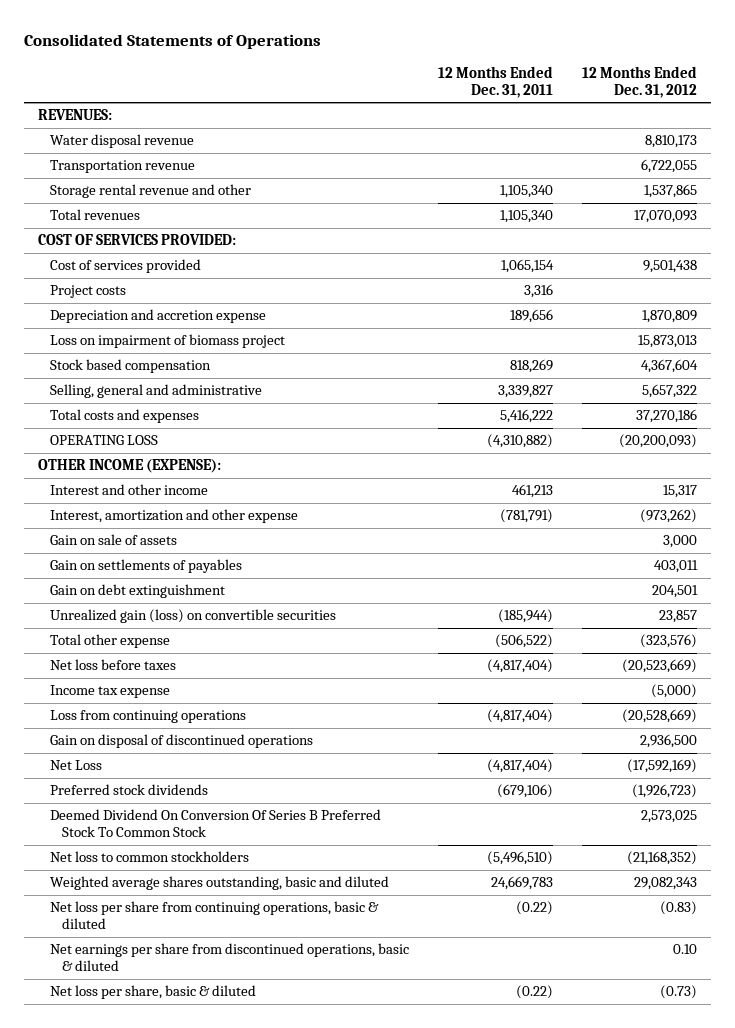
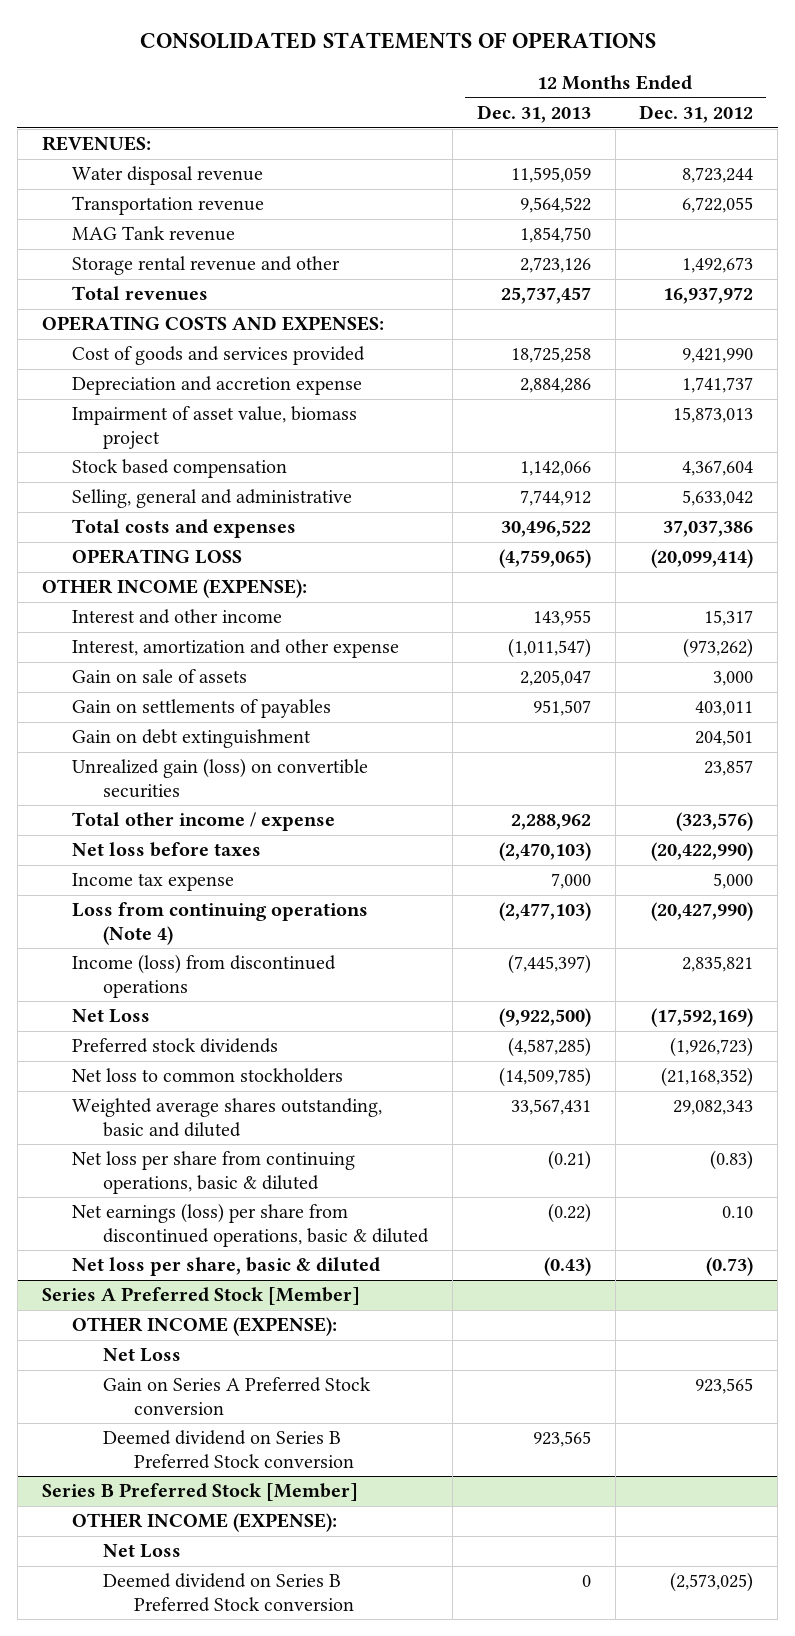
[23,34,321,50] Consolidated Statements of Operations -> [139,32,656,50] CONSOLIDATED STATEMENTS OF OPERATIONS
[438,66,554,98] 12 Months Ended Dec. 31, 2011 -> none
none -> [476,105,591,124] Dec. 31, 2013
[644,135,697,149] 8,810,173 -> [682,167,754,184] 8,723,244
[50,285,127,299] Project costs -> none
none -> [72,226,236,242] MAG Tank revenue
[643,184,697,199] 1,537,865 -> [682,257,754,274] 1,492,673
[633,210,697,224] 17,070,093 -> [663,287,754,305] 16,937,972
[38,234,237,246] COST OF SERVICES PROVIDED: -> [41,316,384,332] OPERATING COSTS AND EXPENSES:
[50,259,202,274] Cost of services provided -> [72,346,366,366] Cost of goods and services provided
[642,260,697,274] 9,501,438 -> [682,348,754,364] 9,421,990
[641,310,697,324] 1,870,809 -> [682,377,754,394] 1,741,737
[50,334,286,349] Loss on impairment of biomass project -> [72,406,358,449] Impairment of asset value, biomass project
[641,384,697,399] 5,657,322 -> [682,490,754,507] 5,633,042
[635,409,697,424] 37,270,186 -> [663,520,754,538] 37,037,386
[618,434,697,449] (20,200,093) -> [651,549,754,569] (20,099,414)
[50,634,171,649] Total other expense -> [72,812,336,832] Total other income / expense
[621,659,697,674] (20,523,669) -> [651,842,754,862] (20,422,990)
[650,684,697,699] (5,000) -> [713,873,754,890] 5,000
[50,710,247,724] Loss from continuing operations -> [72,902,369,945] Loss from continuing operations (Note 4)
[621,709,697,724] (20,528,669) -> [651,902,754,922] (20,427,990)
[50,734,314,749] Gain on disposal of discontinued operations -> [72,954,337,998] Income (loss) from discontinued operations
[639,734,697,749] 2,936,500 -> [682,956,754,973] 2,835,821
[50,809,382,838] Deemed Dividend On Conversion Of Series B Preferred Stock To Common Stock -> none
[50,943,410,972] Net earnings per share from discontinued operations, basic & diluted -> [72,1203,430,1247] Net earnings (loss) per share from discontinued operations, basic & diluted
none -> [41,1287,360,1306] Series A Preferred Stock [Member]
none -> [72,1317,338,1337] OTHER INCOME (EXPENSE):
none -> [103,1348,182,1363] Net Loss
none -> [103,1377,372,1415] Gain on Series A Preferred Stock conversion
none -> [103,1430,354,1469] Deemed dividend on Series B Preferred Stock conversion
none -> [41,1483,358,1502] Series B Preferred Stock [Member]
none -> [72,1513,338,1533] OTHER INCOME (EXPENSE):
none -> [103,1544,182,1559] Net Loss
none -> [103,1573,354,1612] Deemed dividend on Series B Preferred Stock conversion

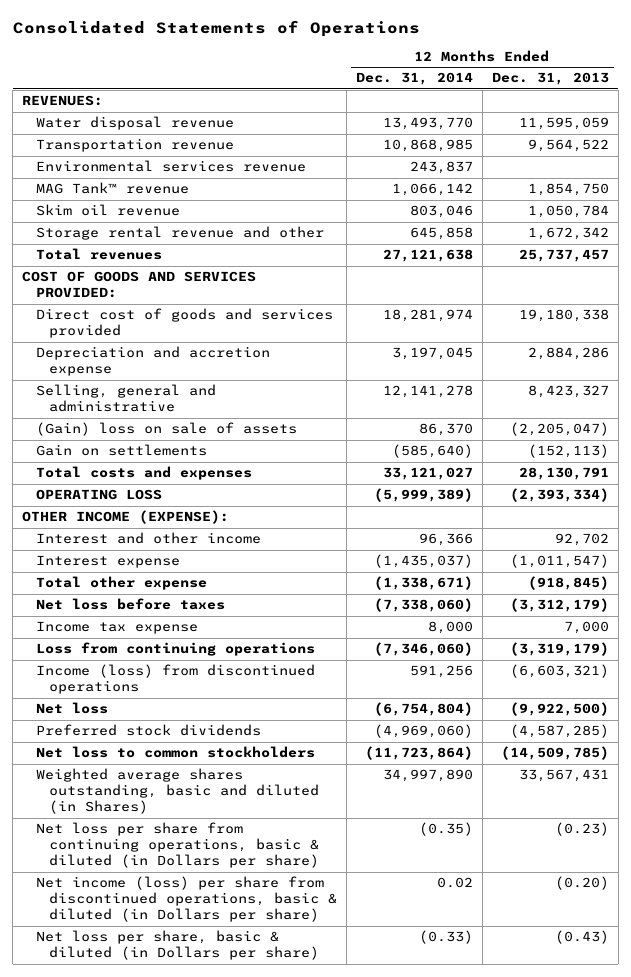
[139,32,656,50] CONSOLIDATED STATEMENTS OF OPERATIONS -> [12,19,420,37] Consolidated Statements of Operations
[639,105,754,124] Dec. 31, 2012 -> none
none -> [355,72,473,86] Dec. 31, 2014
none -> [35,160,306,173] Environmental services revenue
[72,226,236,242] MAG Tank revenue -> [35,182,189,195] MAG Tank™ revenue
none -> [35,204,180,217] Skim oil revenue
[519,257,591,274] 2,723,126 -> [527,227,609,241] 1,672,342
[41,316,384,332] OPERATING COSTS AND EXPENSES: -> none
none -> [22,271,257,299] COST OF GOODS AND SERVICES PROVIDED:
[72,346,366,366] Cost of goods and services provided -> [35,308,333,339] Direct cost of goods and services provided
[510,347,591,364] 18,725,258 -> [518,309,609,323] 19,180,338
[72,406,358,449] Impairment of asset value, biomass project -> none
[72,459,288,479] Stock based compensation -> none
[519,490,591,507] 7,744,912 -> [527,385,609,399] 8,423,327
none -> [35,422,297,437] (Gain) loss on sale of assets
none -> [35,444,207,457] Gain on settlements
[500,520,591,538] 30,496,522 -> [518,467,609,481] 28,130,791
[498,549,591,569] (4,759,065) -> [509,488,609,503] (2,393,334)
[72,669,248,684] Gain on sale of assets -> none
[72,699,332,719] Gain on settlements of payables -> none
[72,729,312,749] Gain on debt extinguishment -> none
[72,758,369,798] Unrealized gain (loss) on convertible securities -> none
[532,610,591,627] 143,955 -> [554,533,609,547] 92,702
[72,639,400,659] Interest, amortization and other expense -> [35,555,180,569] Interest expense
[72,812,336,832] Total other income / expense -> [35,576,207,591] Total other expense
[510,814,591,831] 2,288,962 -> [527,576,609,591] (918,845)
[498,842,591,862] (2,470,103) -> [509,598,609,613] (3,312,179)
[72,902,369,945] Loss from continuing operations (Note 4) -> [35,642,315,657] Loss from continuing operations
[498,902,591,922] (2,477,103) -> [509,642,609,657] (3,319,179)
[507,954,591,975] (7,445,397) -> [509,664,609,679] (6,603,321)
[72,1009,151,1024] Net Loss -> [35,702,108,715] Net loss
[41,1287,360,1306] Series A Preferred Stock [Member] -> none
[72,1317,338,1337] OTHER INCOME (EXPENSE): -> none
[103,1348,182,1363] Net Loss -> none
[103,1377,372,1415] Gain on Series A Preferred Stock conversion -> none
[103,1430,354,1469] Deemed dividend on Series B Preferred Stock conversion -> none
[41,1483,358,1502] Series B Preferred Stock [Member] -> none
[72,1513,338,1533] OTHER INCOME (EXPENSE): -> none
[103,1544,182,1559] Net Loss -> none
[103,1573,354,1612] Deemed dividend on Series B Preferred Stock conversion -> none
[72,1098,383,1137] Weighted average shares outstanding, basic and diluted -> [35,768,319,815] Weighted average shares outstanding, basic and diluted (in Shares)
[72,1151,356,1194] Net loss per share from continuing operations, basic & diluted -> [35,822,319,869] Net loss per share from continuing operations, basic & diluted (in Dollars per share)
[547,1150,591,1171] (0.21) -> [554,822,609,837] (0.23)
[72,1203,430,1247] Net earnings (loss) per share from discontinued operations, basic & diluted -> [35,876,337,923] Net income (loss) per share from discontinued operations, basic & diluted (in Dollars per share)
[547,1203,591,1224] (0.22) -> [554,876,609,891] (0.20)
[72,1257,381,1277] Net loss per share, basic & diluted -> [35,930,319,961] Net loss per share, basic & diluted (in Dollars per share)

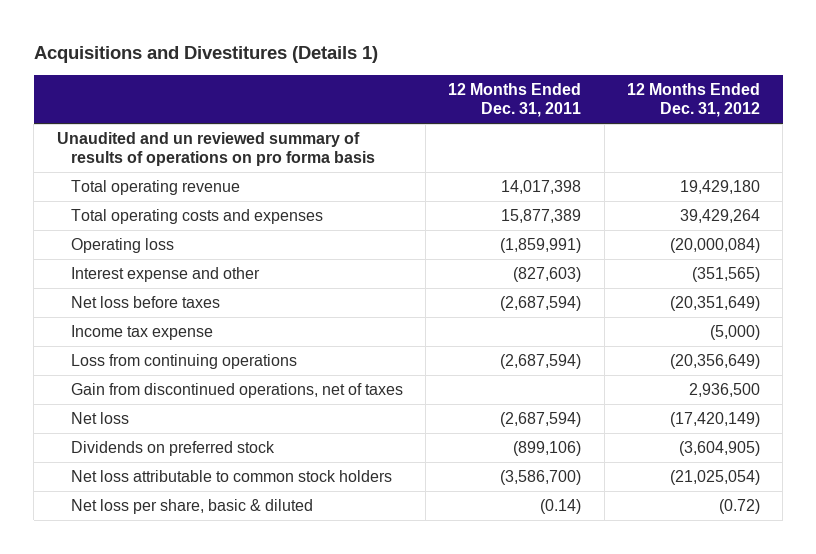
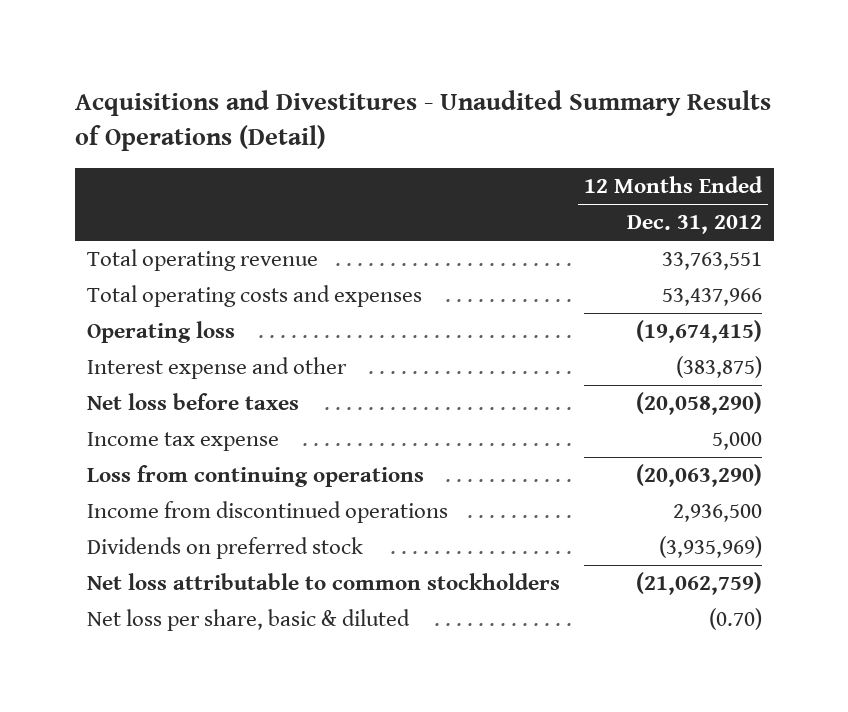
[33,45,378,63] Acquisitions and Divestitures (Details 1) -> [74,90,771,152] Acquisitions and Divestitures - Unaudited Summary Results of Operations (Detail)
[448,82,582,118] 12 Months Ended Dec. 31, 2011 -> none
[56,131,375,167] Unaudited and un reviewed summary of results of operations on pro forma basis -> none
[70,411,129,424] Net loss -> none
[679,179,760,194] 19,429,180 -> [661,252,762,271] 33,763,551
[679,208,760,223] 39,429,264 -> [661,288,762,307] 53,437,966
[669,237,760,253] (20,000,084) -> [635,320,762,344] (19,674,415)
[691,266,760,282] (351,565) -> [675,356,762,379] (383,875)
[669,295,760,311] (20,351,649) -> [635,392,762,416] (20,058,290)
[709,324,760,340] (5,000) -> [711,432,762,451] 5,000
[669,353,760,369] (20,356,649) -> [635,464,762,488] (20,063,290)
[70,382,403,398] Gain from discontinued operations, net of taxes -> [86,501,448,524] Income from discontinued operations
[678,440,760,456] (3,604,905) -> [658,536,762,559] (3,935,969)
[70,469,392,482] Net loss attributable to common stock holders -> [86,573,560,591] Net loss attributable to common stockholders
[669,469,760,485] (21,025,054) -> [635,572,762,596] (21,062,759)
[718,498,760,514] (0.72) -> [708,608,762,631] (0.70)

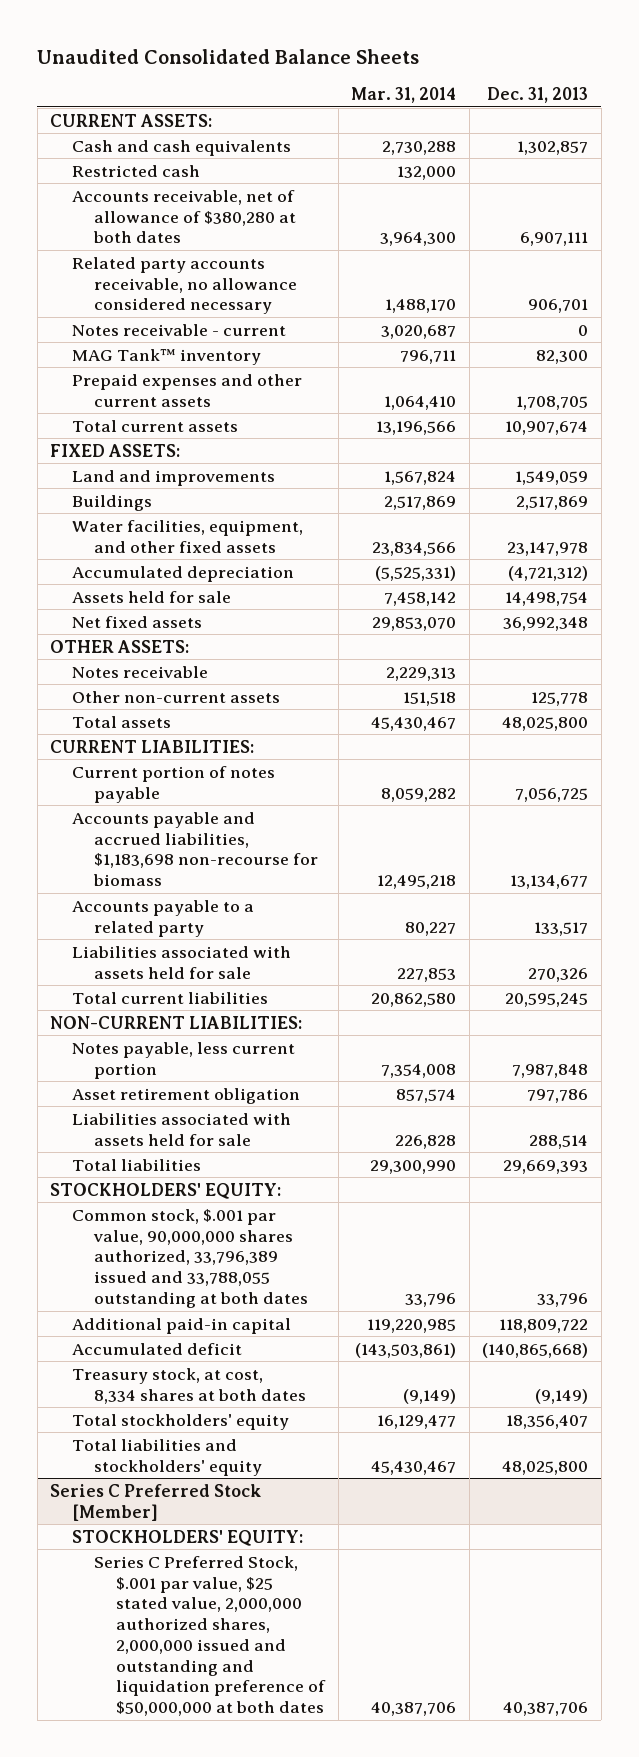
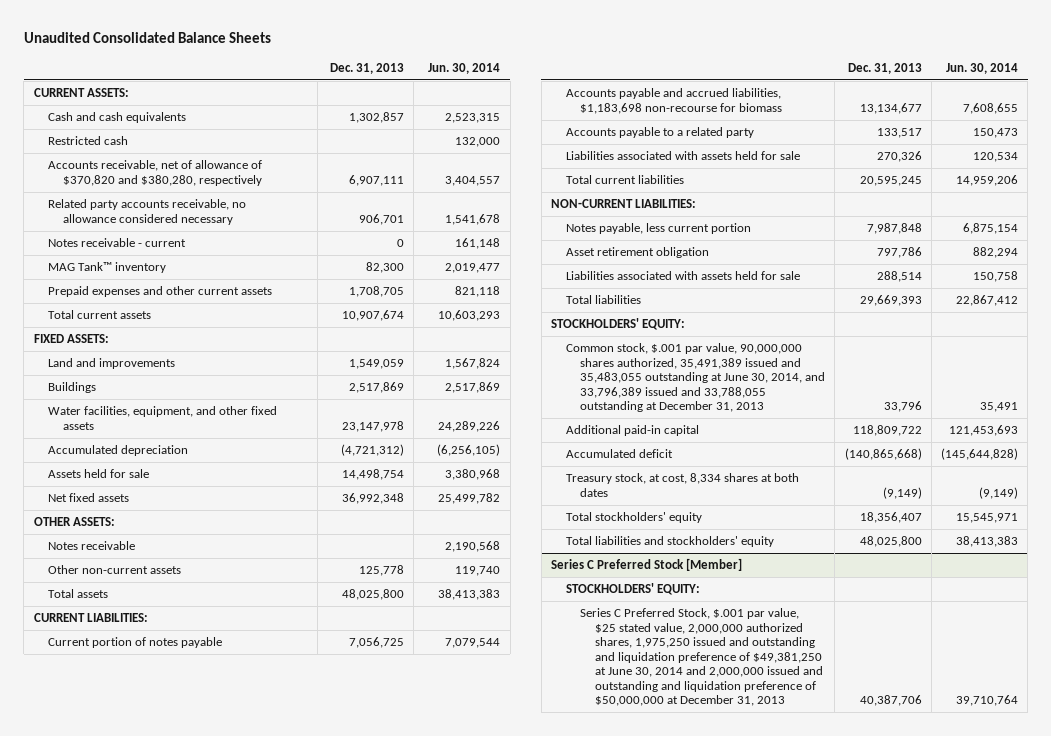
[351,87,457,104] Mar. 31, 2014 -> none
none -> [428,62,501,74] Jun. 30, 2014
[72,189,297,244] Accounts receivable, net of allowance of $380,280 at both dates -> [48,160,263,186] Accounts receivable, net of allowance of $370,820 and $380,280, respectively
[72,1208,309,1308] Common stock, $.001 par value, 90,000,000 shares authorized, 33,796,389 issued and 33,788,055 outstanding at both dates -> [565,343,826,413] Common stock, $.001 par value, 90,000,000 shares authorized, 35,491,389 issued and 35,483,055 outstanding at June 30, 2014, and 33,796,389 issued and 33,788,055 outstanding at December 31, 2013
[94,1555,327,1717] Series C Preferred Stock, $.001 par value, $25 stated value, 2,000,000 authorized shares, 2,000,000 issued and outstanding and liquidation preference of $50,000,000 at both dates -> [580,608,823,707] Series C Preferred Stock, $.001 par value, $25 stated value, 2,000,000 authorized shares, 1,975,250 issued and outstanding and liquidation preference of $49,381,250 at June 30, 2014 and 2,000,000 issued and outstanding and liquidation preference of $50,000,000 at December 31, 2013

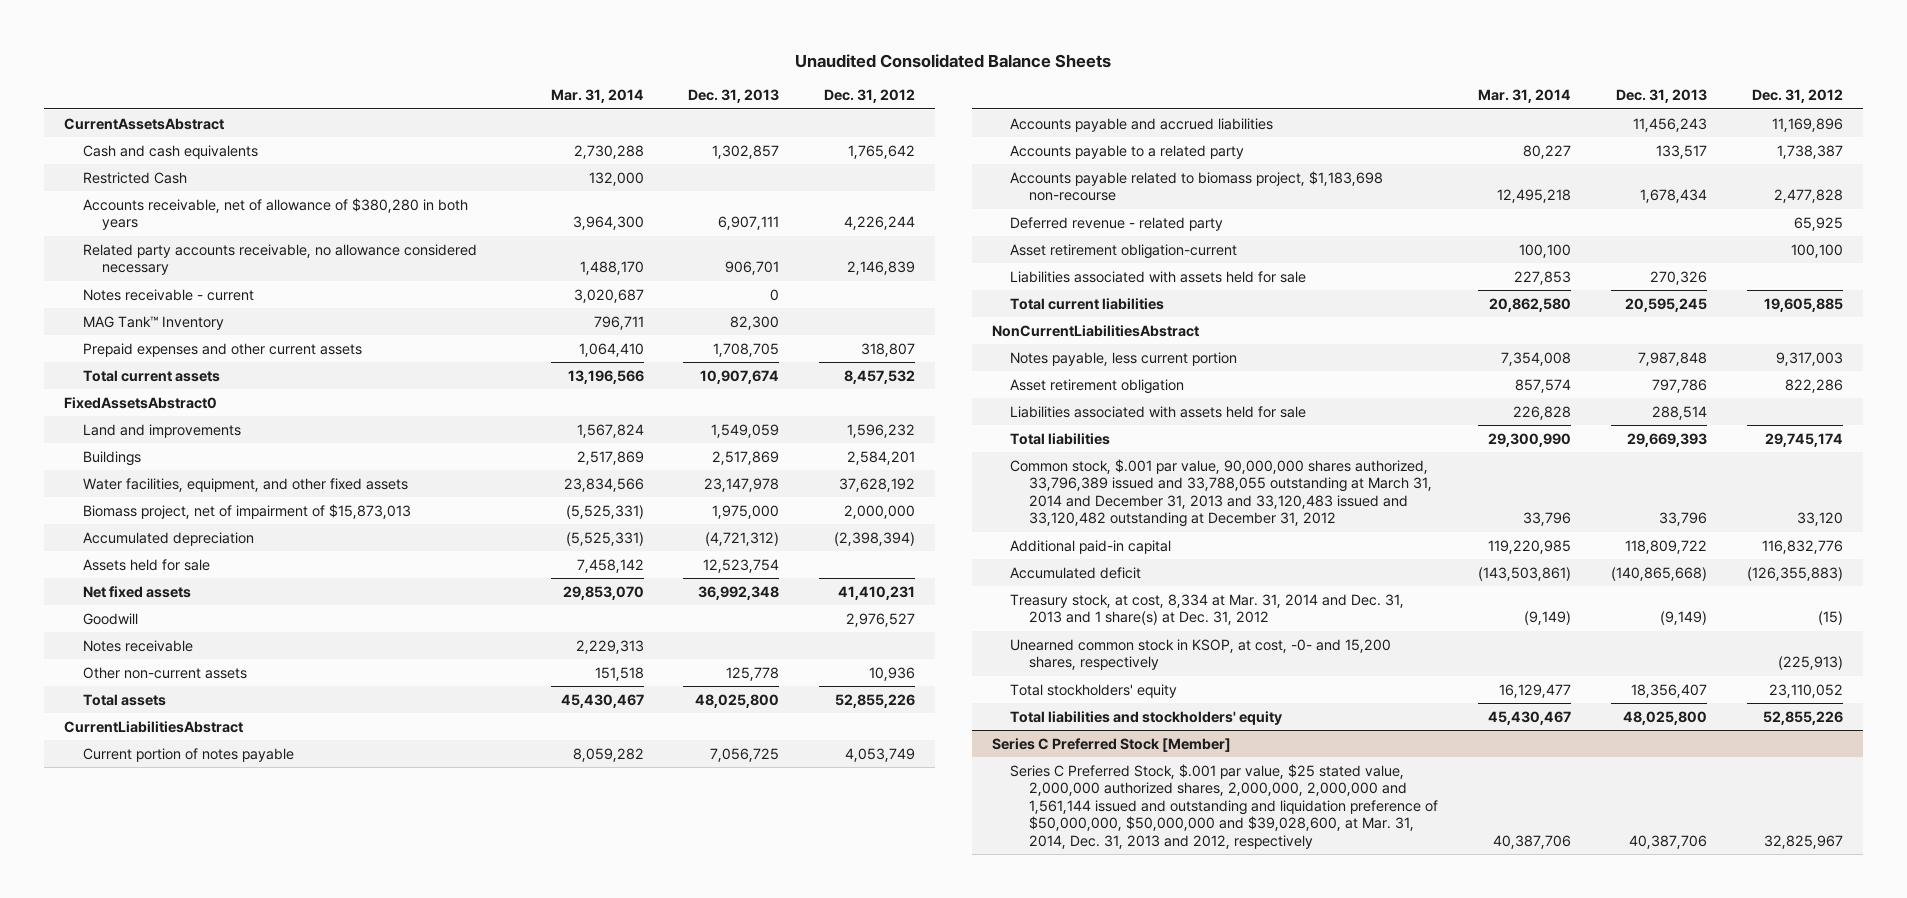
[428,62,501,74] Jun. 30, 2014 -> none
none -> [550,89,644,104] Mar. 31, 2014
none -> [824,89,916,104] Dec. 31, 2012
[33,88,129,98] CURRENT ASSETS: -> [63,117,224,130] CurrentAssetsAbstract
[48,136,129,146] Restricted cash -> [82,171,187,184] Restricted Cash
[48,160,263,186] Accounts receivable, net of allowance of $370,820 and $380,280, respectively -> [82,197,468,231] Accounts receivable, net of allowance of $380,280 in both years
[48,262,167,274] MAG Tank™ inventory -> [82,315,224,330] MAG Tank™ Inventory
[33,334,109,344] FIXED ASSETS: -> none
none -> [63,396,217,409] FixedAssetsAbstract0
none -> [82,503,411,519] Biomass project, net of impairment of $15,873,013
[342,469,405,481] 14,498,754 -> [703,558,780,573] 12,523,754
[33,517,115,527] OTHER ASSETS: -> none
none -> [82,612,138,625] Goodwill
[33,613,148,623] CURRENT LIABILITIES: -> [63,720,243,733] CurrentLiabilitiesAbstract
[565,88,783,114] Accounts payable and accrued liabilities, $1,183,698 non-recourse for biomass -> none
none -> [1010,117,1274,132] Accounts payable and accrued liabilities
none -> [1010,170,1384,202] Accounts payable related to biomass project, $1,183,698 non-recourse
none -> [1010,216,1224,231] Deferred revenue - related party
none -> [1010,243,1238,259] Asset retirement obligation-current
[551,199,697,209] NON-CURRENT LIABILITIES: -> [991,324,1199,337] NonCurrentLiabilitiesAbstract
[551,318,686,331] STOCKHOLDERS' EQUITY: -> none
[565,343,826,413] Common stock, $.001 par value, 90,000,000 shares authorized, 35,491,389 issued and 35,483,055 outstanding at June 30, 2014, and 33,796,389 issued and 33,788,055 outstanding at December 31, 2013 -> [1010,458,1433,528] Common stock, $.001 par value, 90,000,000 shares authorized, 33,796,389 issued and 33,788,055 outstanding at March 31, 2014 and December 31, 2013 and 33,120,483 issued and 33,120,482 outstanding at December 31, 2012
[565,473,799,497] Treasury stock, at cost, 8,334 shares at both dates -> [1010,593,1405,626] Treasury stock, at cost, 8,334 at Mar. 31, 2014 and Dec. 31, 2013 and 1 share(s) at Dec. 31, 2012
none -> [1010,638,1392,671] Unearned common stock in KSOP, at cost, -0- and 15,200 shares, respectively
[565,583,700,596] STOCKHOLDERS' EQUITY: -> none
[580,608,823,707] Series C Preferred Stock, $.001 par value, $25 stated value, 2,000,000 authorized shares, 1,975,250 issued and outstanding and liquidation preference of $49,381,250 at June 30, 2014 and 2,000,000 issued and outstanding and liquidation preference of $50,000,000 at December 31, 2013 -> [1010,763,1439,849] Series C Preferred Stock, $.001 par value, $25 stated value, 2,000,000 authorized shares, 2,000,000, 2,000,000 and 1,561,144 issued and outstanding and liquidation preference of $50,000,000, $50,000,000 and $39,028,600, at Mar. 31, 2014, Dec. 31, 2013 and 2012, respectively

